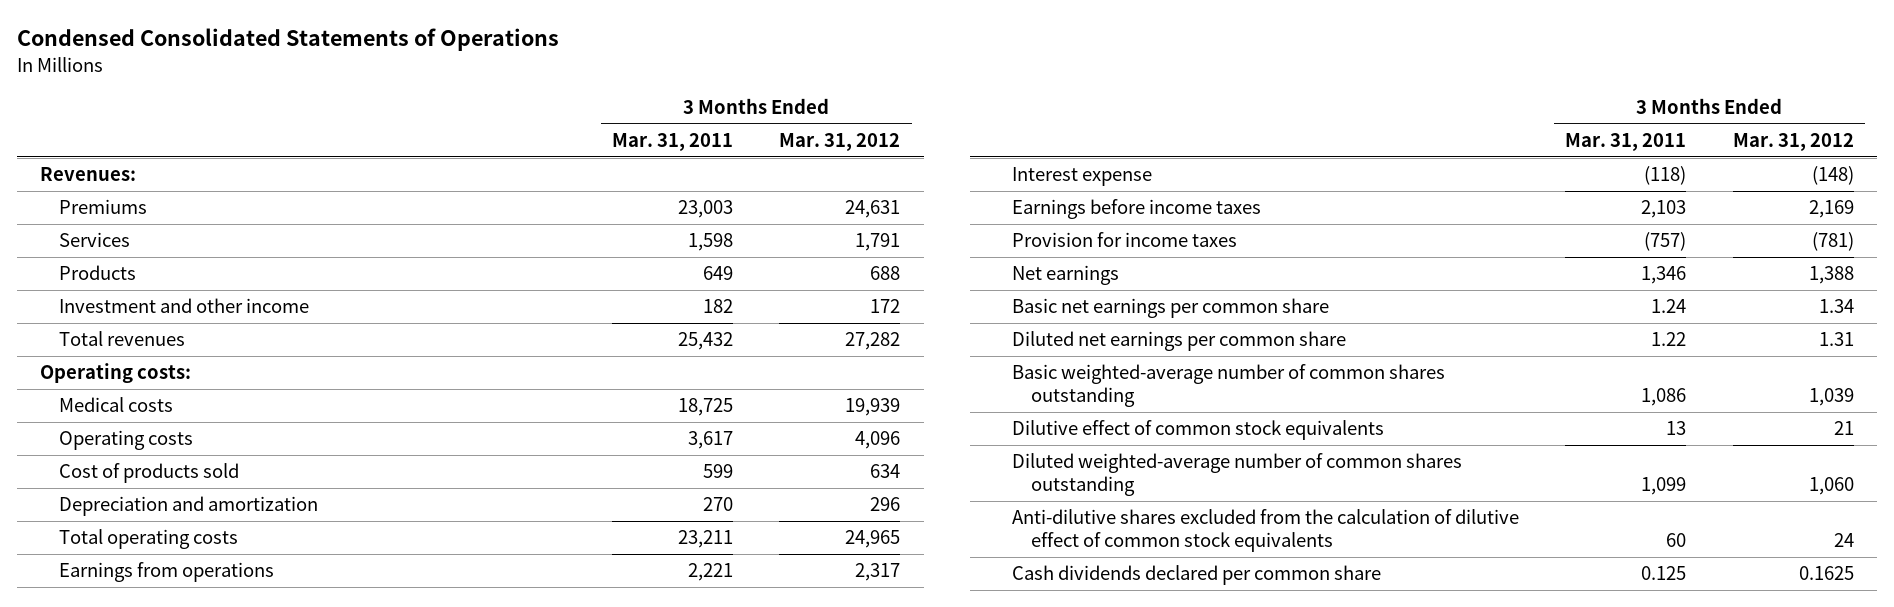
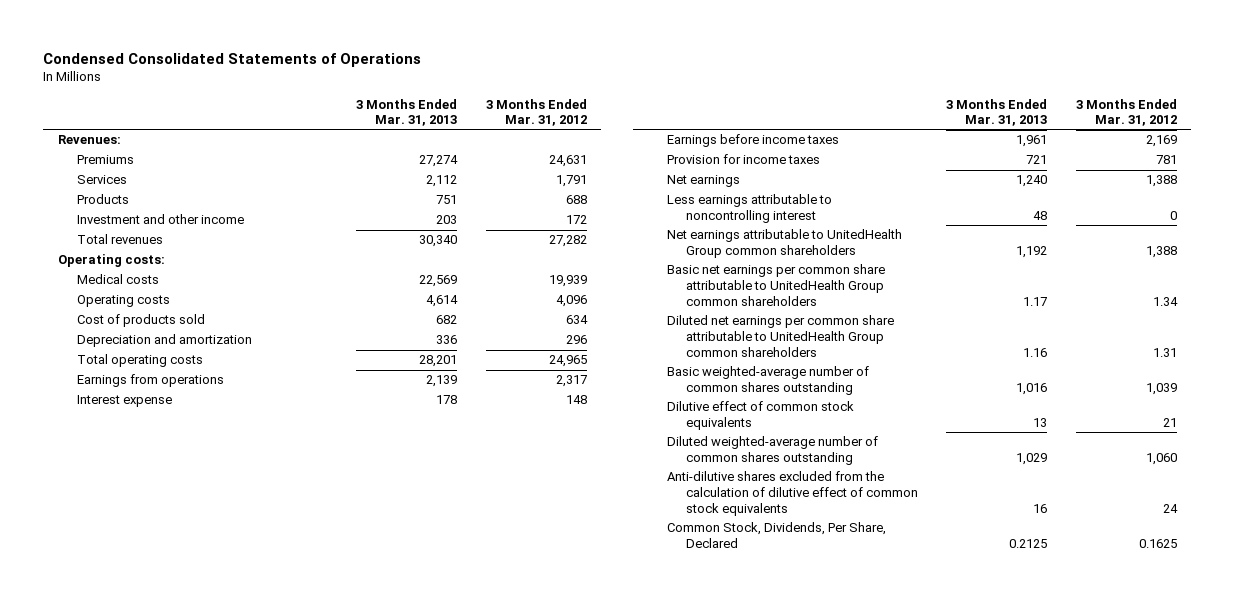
[612,132,734,151] Mar. 31, 2011 -> none
none -> [356,98,458,127] 3 Months Ended Mar. 31, 2013
[1811,166,1854,186] (148) -> [565,395,587,405] 148
[1811,232,1854,252] (781) -> [1155,155,1177,165] 781
none -> [666,194,832,224] Less earnings attributable to noncontrolling interest
none -> [666,229,902,259] Net earnings attributable to UnitedHealth Group common shareholders
[1012,298,1330,319] Basic net earnings per common share -> [666,264,885,306] Basic net earnings per common share attributable to UnitedHealth Group common shareholders
[1012,331,1347,352] Diluted net earnings per common share -> [666,315,894,357] Diluted net earnings per common share attributable to UnitedHealth Group common shareholders
[1012,565,1382,586] Cash dividends declared per common share -> [666,522,886,549] Common Stock, Dividends, Per Share, Declared

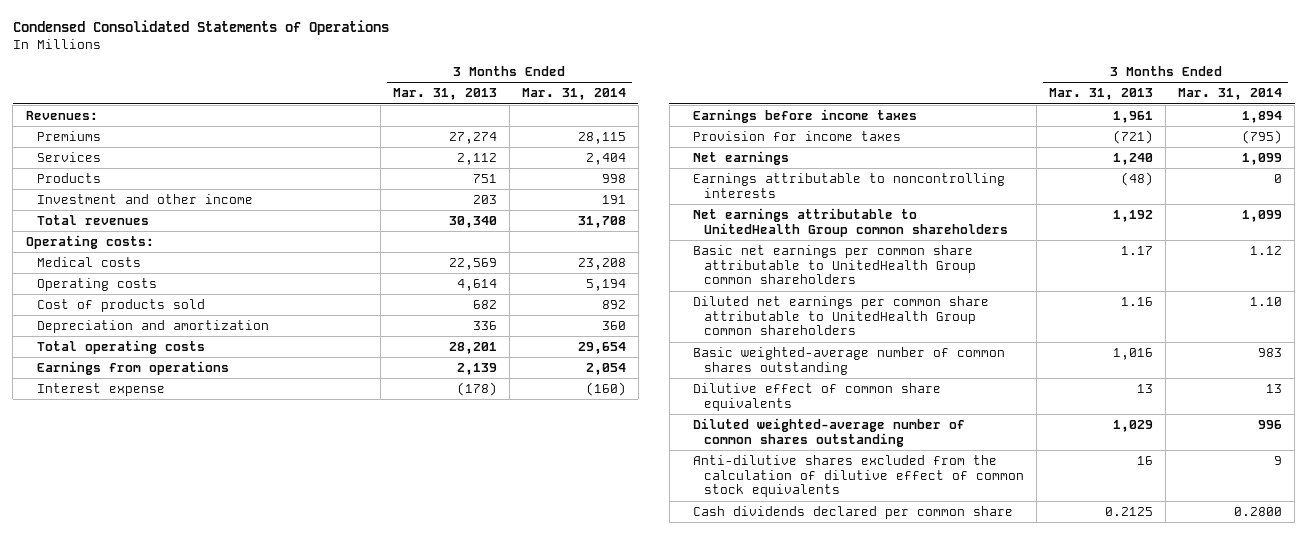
[485,98,587,127] 3 Months Ended Mar. 31, 2012 -> none
none -> [521,88,626,101] Mar. 31, 2014
[436,395,458,405] 178 -> [456,381,497,396] (178)
[1026,155,1048,165] 721 -> [1113,129,1154,144] (721)
[666,194,832,224] Less earnings attributable to noncontrolling interest -> [692,172,1005,198] Earnings attributable to noncontrolling interests
[1033,211,1048,221] 48 -> [1121,171,1154,186] (48)
[666,401,854,431] Dilutive effect of common stock equivalents -> [692,382,941,411] Dilutive effect of common share equivalents
[666,522,886,549] Common Stock, Dividends, Per Share, Declared -> [692,505,1013,519] Cash dividends declared per common share

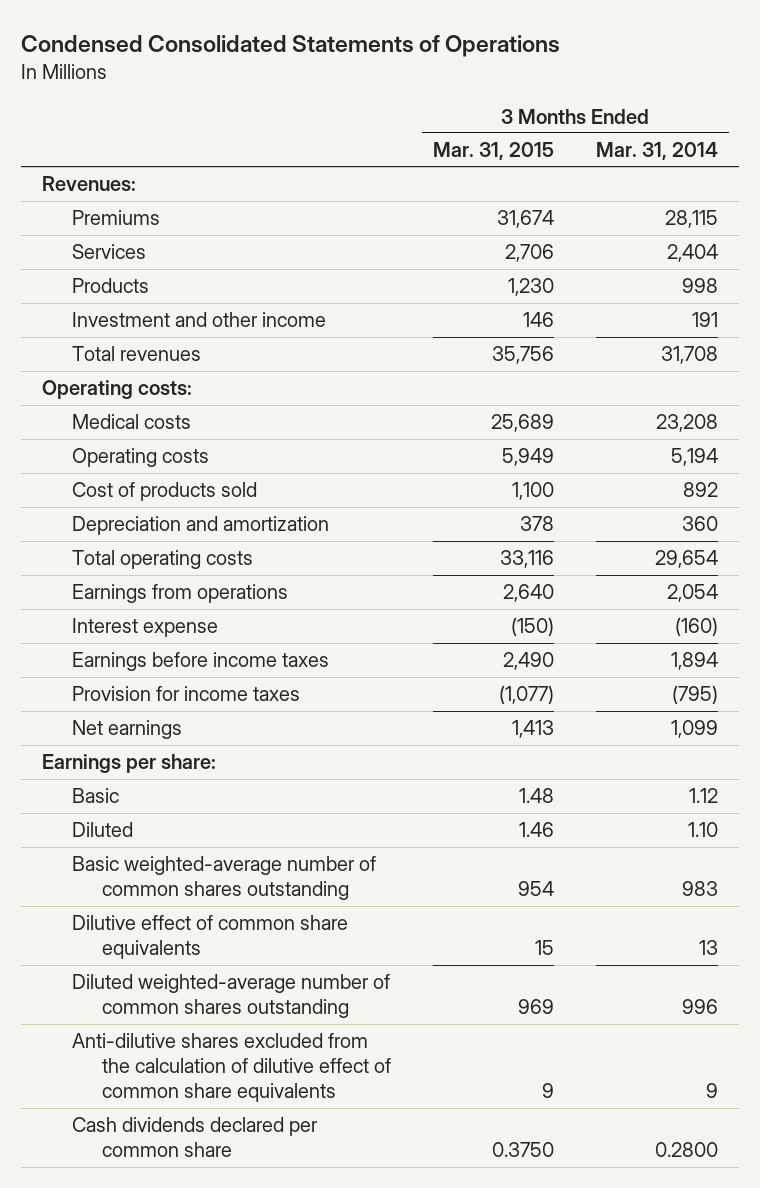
[392,88,497,101] Mar. 31, 2013 -> none
none -> [432,142,554,161] Mar. 31, 2015
[692,172,1005,198] Earnings attributable to noncontrolling interests -> none
[692,207,1008,237] Net earnings attributable to UnitedHealth Group common shareholders -> none
none -> [42,754,217,774] Earnings per share:
[692,244,976,285] Basic net earnings per common share attributable to UnitedHealth Group common shareholders -> [71,788,119,804] Basic
[692,295,989,336] Diluted net earnings per common share attributable to UnitedHealth Group common shareholders -> [71,822,133,838] Diluted
[692,454,1024,498] Anti-dilutive shares excluded from the calculation of dilutive effect of common stock equivalents -> [71,1033,391,1103] Anti-dilutive shares excluded from the calculation of dilutive effect of common share equivalents

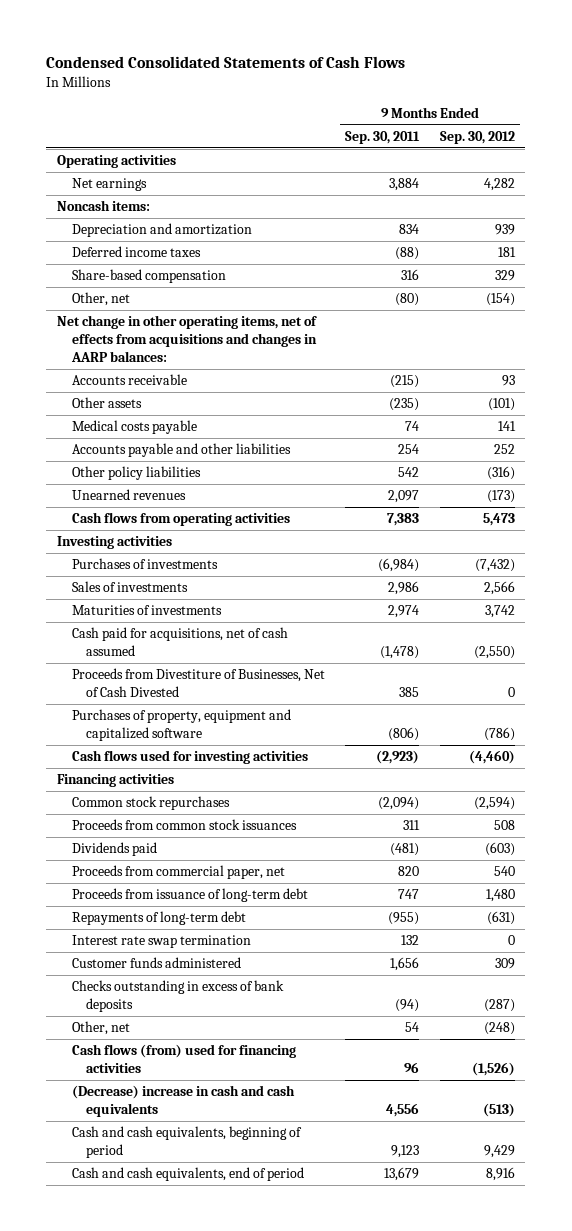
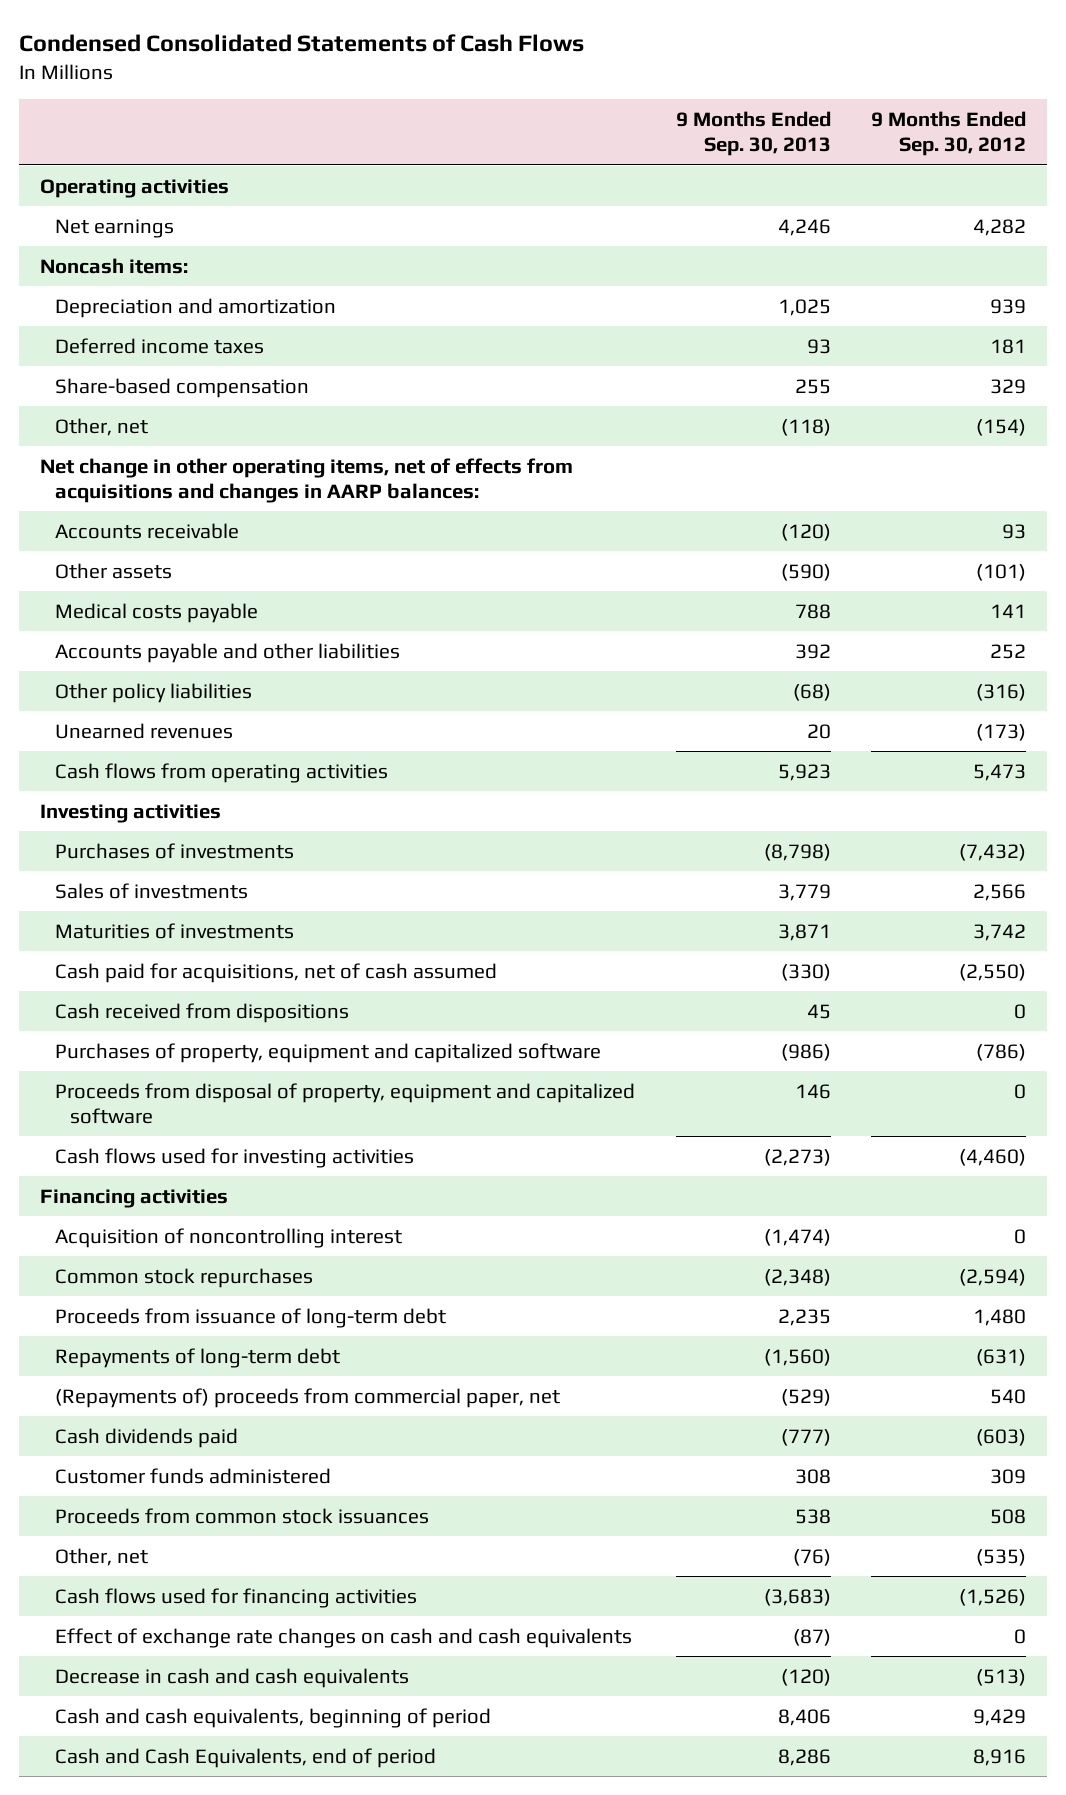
[345,130,421,144] Sep. 30, 2011 -> none
none -> [675,111,831,157] 9 Months Ended Sep. 30, 2013
[71,668,325,698] Proceeds from Divestiture of Businesses, Net of Cash Divested -> none
none -> [55,1002,350,1023] Cash received from dispositions
none -> [55,1082,636,1124] Proceeds from disposal of property, equipment and capitalized software
none -> [55,1227,403,1248] Acquisition of noncontrolling interest
[71,842,157,857] Dividends paid -> none
[71,865,285,880] Proceeds from commercial paper, net -> none
[71,935,251,949] Interest rate swap termination -> none
none -> [55,1387,561,1408] (Repayments of) proceeds from commercial paper, net
none -> [55,1427,239,1448] Cash dividends paid
[71,980,284,1013] Checks outstanding in excess of bank deposits -> none
[71,819,297,831] Proceeds from common stock issuances -> [55,1507,430,1524] Proceeds from common stock issuances
[483,1022,515,1036] (248) -> [976,1548,1027,1566] (535)
[71,1044,296,1074] Cash flows (from) used for financing activities -> [55,1587,418,1608] Cash flows used for financing activities
none -> [55,1627,633,1648] Effect of exchange rate changes on cash and cash equivalents
[71,1085,295,1118] (Decrease) increase in cash and cash equivalents -> [55,1667,410,1688] Decrease in cash and cash equivalents
[71,1167,304,1182] Cash and cash equivalents, end of period -> [55,1747,437,1768] Cash and Cash Equivalents, end of period

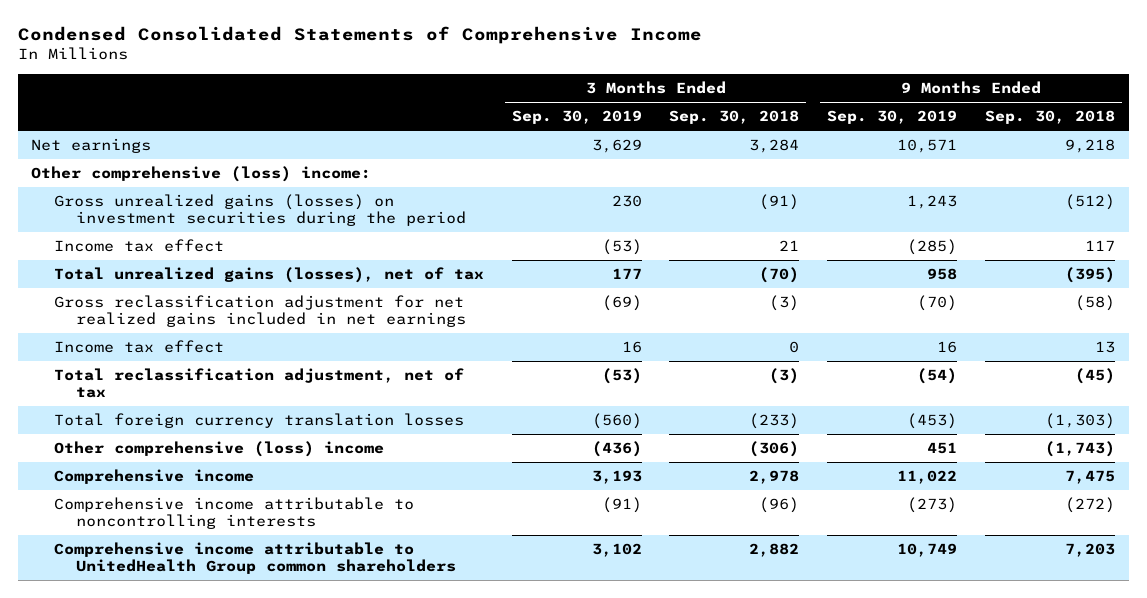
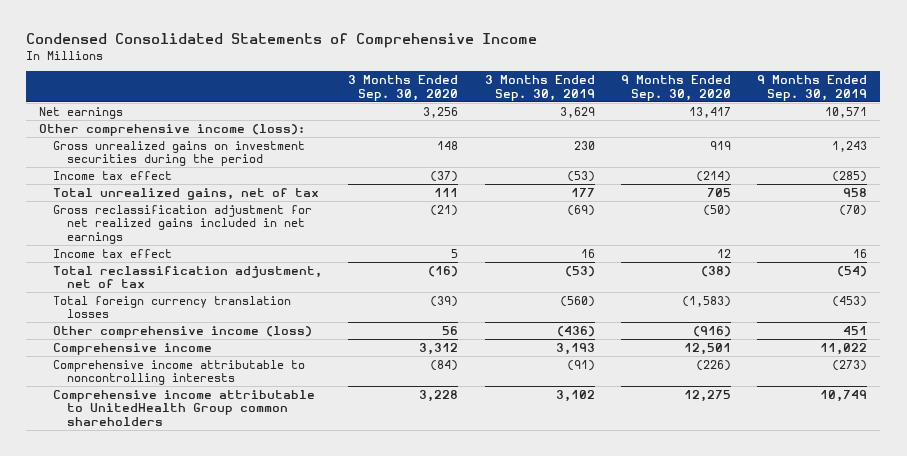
[669,110,800,125] Sep. 30, 2018 -> none
[985,110,1116,125] Sep. 30, 2018 -> none
none -> [348,75,459,101] 3 Months Ended Sep. 30, 2020
none -> [620,75,731,101] 9 Months Ended Sep. 30, 2020
[31,166,372,183] Other comprehensive (loss) income: -> [39,123,306,136] Other comprehensive income (loss):
[53,194,467,227] Gross unrealized gains (losses) on investment securities during the period -> [53,140,306,167] Gross unrealized gains on investment securities during the period
[53,267,484,284] Total unrealized gains (losses), net of tax -> [53,187,320,200] Total unrealized gains, net of tax
[53,441,384,458] Other comprehensive (loss) income -> [53,325,313,338] Other comprehensive income (loss)

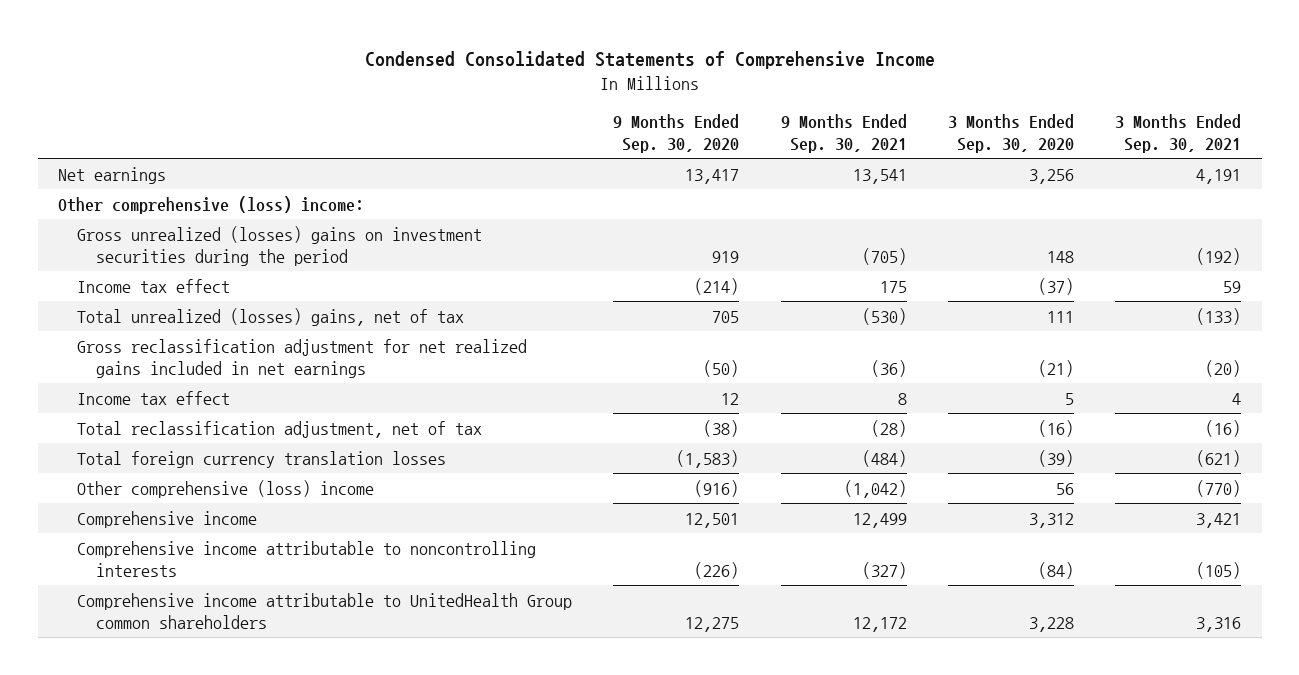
[484,75,595,101] 3 Months Ended Sep. 30, 2019 -> none
[757,75,868,101] 9 Months Ended Sep. 30, 2019 -> none
none -> [780,114,907,154] 9 Months Ended Sep. 30, 2021
none -> [1115,114,1242,154] 3 Months Ended Sep. 30, 2021
[39,123,306,136] Other comprehensive income (loss): -> [58,195,365,214] Other comprehensive (loss) income:
[53,140,306,167] Gross unrealized gains on investment securities during the period -> [77,225,483,266] Gross unrealized (losses) gains on investment securities during the period
[53,187,320,200] Total unrealized gains, net of tax -> [77,307,465,326] Total unrealized (losses) gains, net of tax
[53,325,313,338] Other comprehensive income (loss) -> [77,479,375,498] Other comprehensive (loss) income

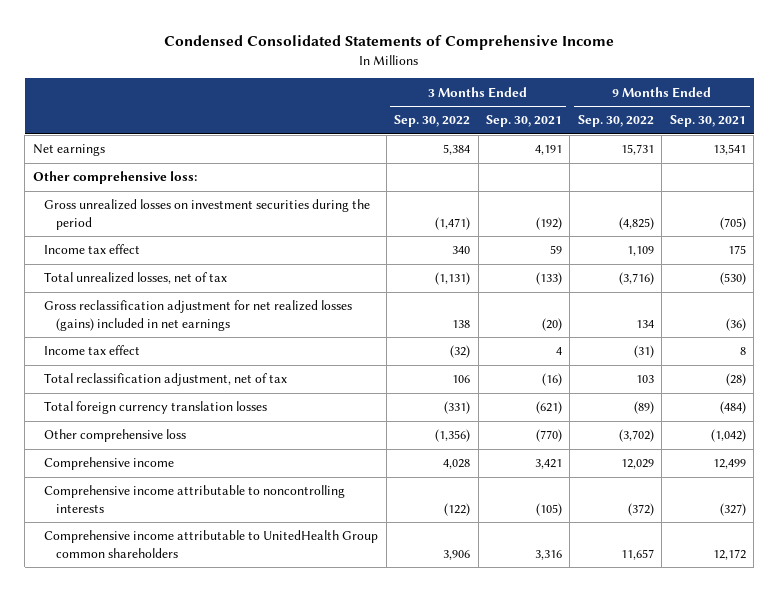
[613,114,740,154] 9 Months Ended Sep. 30, 2020 -> none
[947,114,1074,154] 3 Months Ended Sep. 30, 2020 -> none
none -> [394,115,471,128] Sep. 30, 2022
none -> [577,115,654,128] Sep. 30, 2022
[58,195,365,214] Other comprehensive (loss) income: -> [32,171,197,185] Other comprehensive loss:
[77,225,483,266] Gross unrealized (losses) gains on investment securities during the period -> [44,199,371,230] Gross unrealized losses on investment securities during the period
[77,307,465,326] Total unrealized (losses) gains, net of tax -> [44,272,228,285] Total unrealized losses, net of tax
[77,338,528,378] Gross reclassification adjustment for net realized gains included in net earnings -> [44,300,353,331] Gross reclassification adjustment for net realized losses (gains) included in net earnings
[77,479,375,498] Other comprehensive (loss) income -> [44,429,187,443] Other comprehensive loss

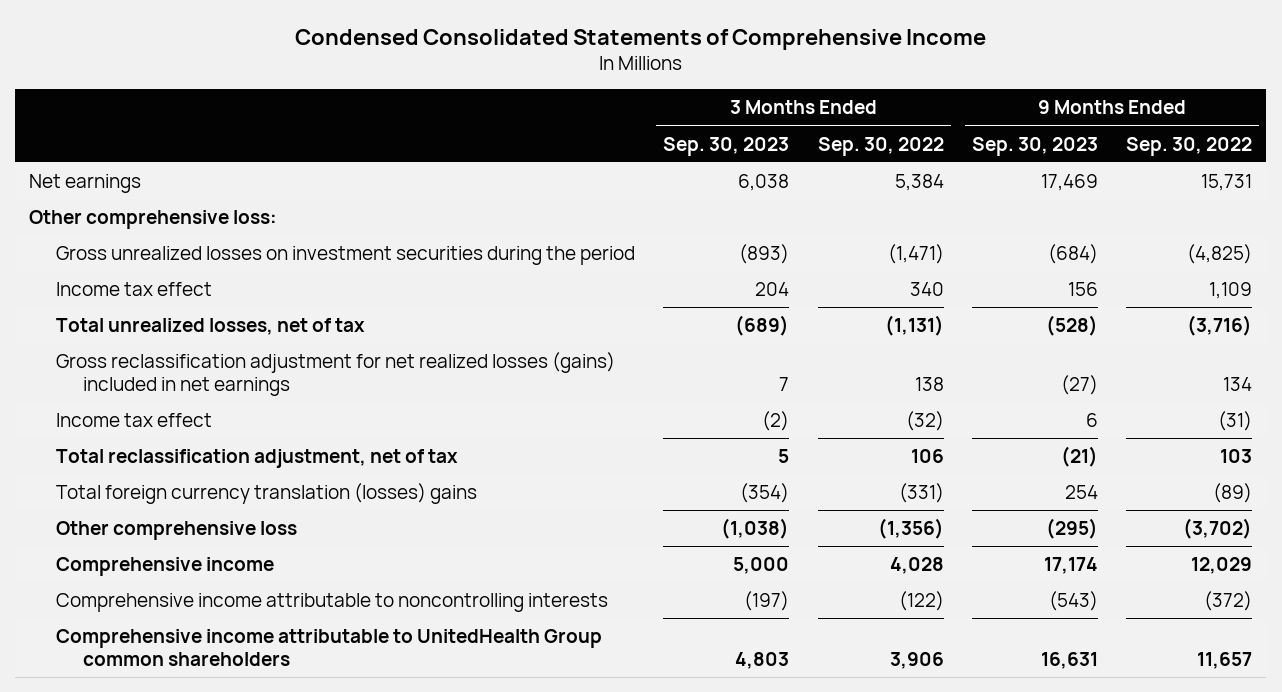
[485,115,562,128] Sep. 30, 2021 -> none
[669,115,746,128] Sep. 30, 2021 -> none
none -> [663,136,790,156] Sep. 30, 2023
none -> [972,136,1099,156] Sep. 30, 2023
[44,401,268,415] Total foreign currency translation losses -> [56,483,478,505] Total foreign currency translation (losses) gains

